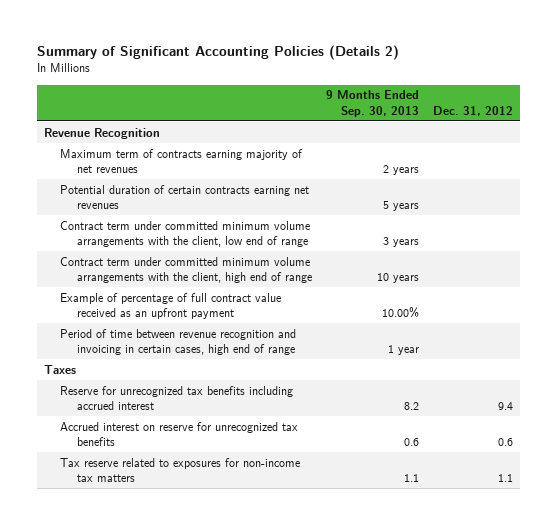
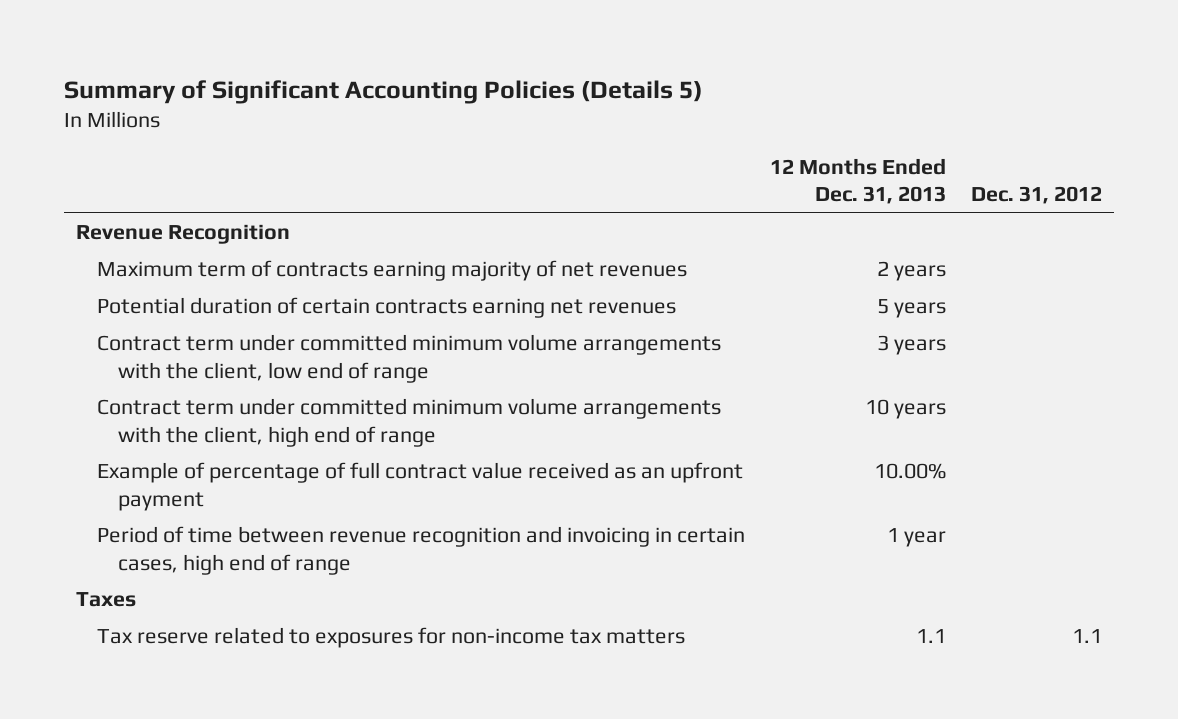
[36,44,399,60] Summary of Significant Accounting Policies (Details 2) -> [63,79,703,104] Summary of Significant Accounting Policies (Details 5)
[325,90,419,117] 9 Months Ended Sep. 30, 2013 -> none
none -> [770,158,947,205] 12 Months Ended Dec. 31, 2013
[60,385,294,410] Reserve for unrecognized tax benefits including accrued interest -> none
[60,421,299,446] Accrued interest on reserve for unrecognized tax benefits -> none

